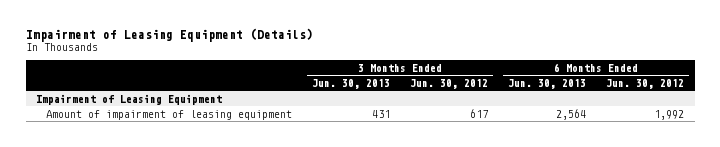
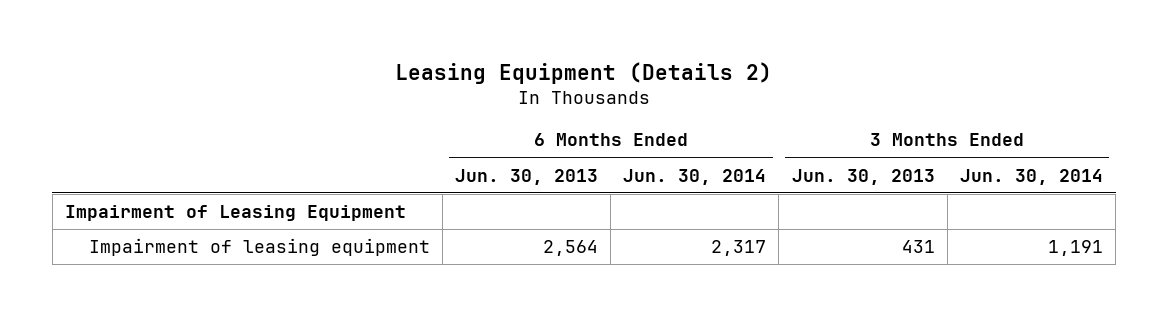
[25,28,313,43] Impairment of Leasing Equipment (Details) -> [395,62,773,85] Leasing Equipment (Details 2)
[409,78,488,89] Jun. 30, 2012 -> none
[606,78,685,89] Jun. 30, 2012 -> none
none -> [623,168,767,185] Jun. 30, 2014
none -> [960,168,1104,185] Jun. 30, 2014
[45,109,292,120] Amount of impairment of leasing equipment -> [88,238,430,257] Impairment of leasing equipment

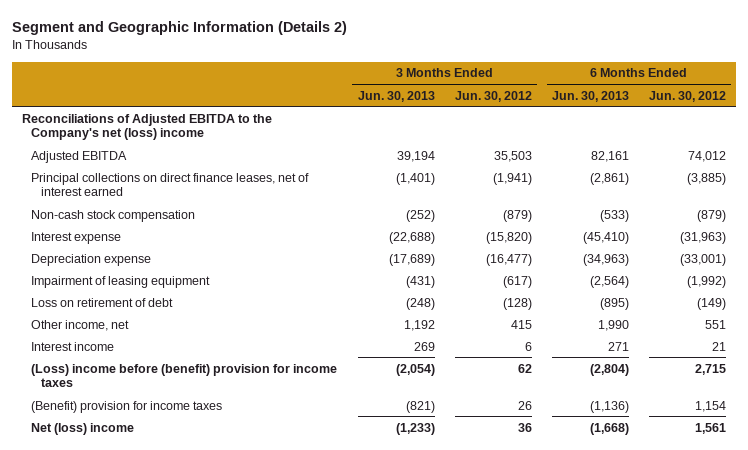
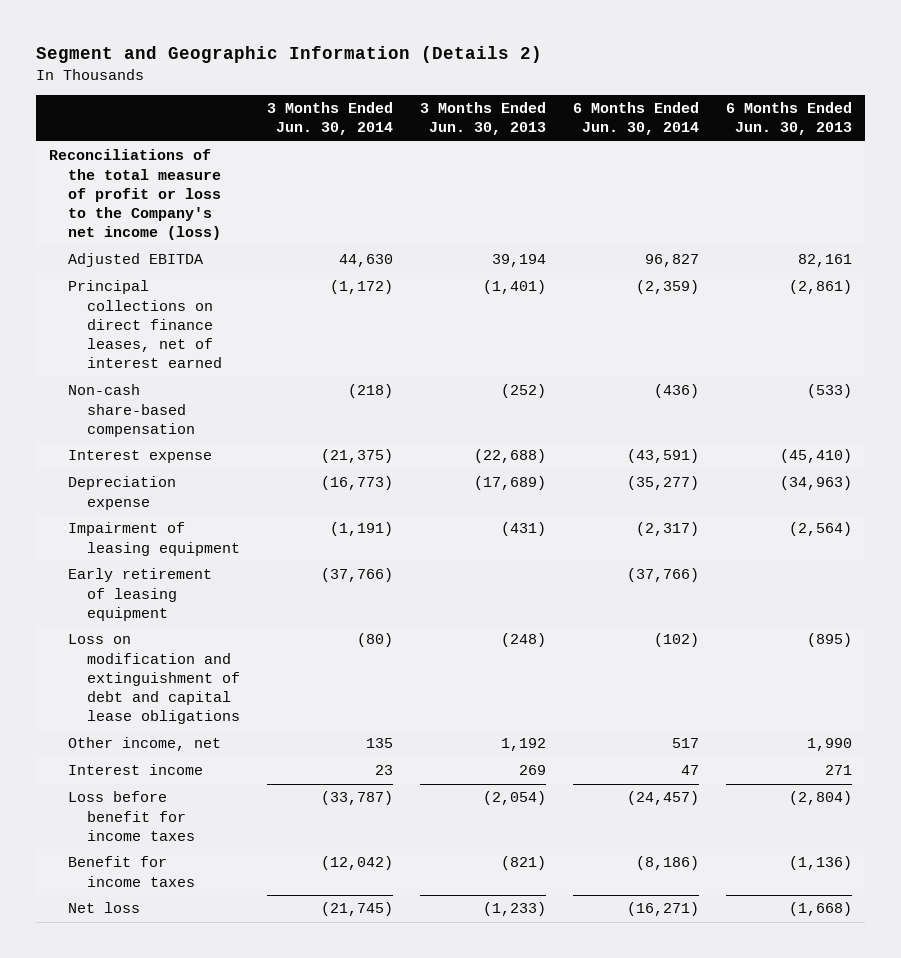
[454,90,532,102] Jun. 30, 2012 -> none
[648,90,726,102] Jun. 30, 2012 -> none
none -> [267,102,394,136] 3 Months Ended Jun. 30, 2014
none -> [572,102,699,136] 6 Months Ended Jun. 30, 2014
[22,113,273,141] Reconciliations of Adjusted EBITDA to the Company's net (loss) income -> [48,149,222,241] Reconciliations of the total measure of profit or loss to the Company's net income (loss)
[31,209,196,222] Non-cash stock compensation -> [68,384,196,437] Non-cash share-based compensation
none -> [68,568,213,621] Early retirement of leasing equipment
[31,297,174,307] Loss on retirement of debt -> [68,634,241,725] Loss on modification and extinguishment of debt and capital lease obligations
[31,363,338,388] (Loss) income before (benefit) provision for income taxes -> [68,791,196,841] Loss before benefit for income taxes
[31,400,223,413] (Benefit) provision for income taxes -> [68,856,196,887] Benefit for income taxes
[31,422,135,435] Net (loss) income -> [68,902,141,914] Net loss

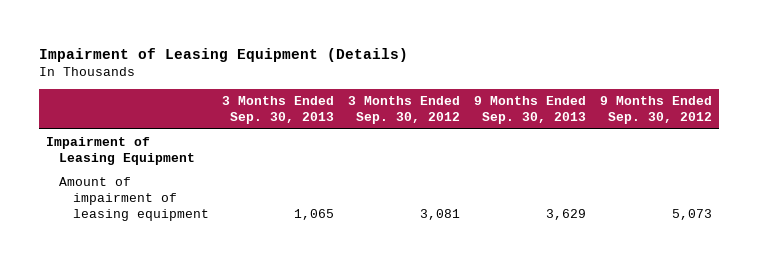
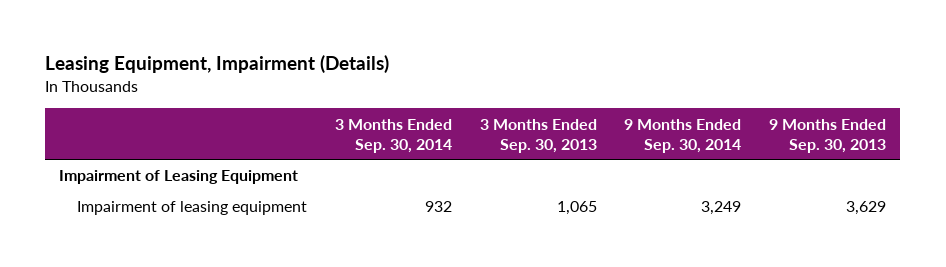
[38,47,408,62] Impairment of Leasing Equipment (Details) -> [45,55,390,74] Leasing Equipment, Impairment (Details)
[348,95,461,125] 3 Months Ended Sep. 30, 2012 -> none
[600,95,713,125] 9 Months Ended Sep. 30, 2012 -> none
none -> [334,118,452,153] 3 Months Ended Sep. 30, 2014
none -> [624,118,742,153] 9 Months Ended Sep. 30, 2014
[59,177,209,222] Amount of impairment of leasing equipment -> [76,201,307,216] Impairment of leasing equipment

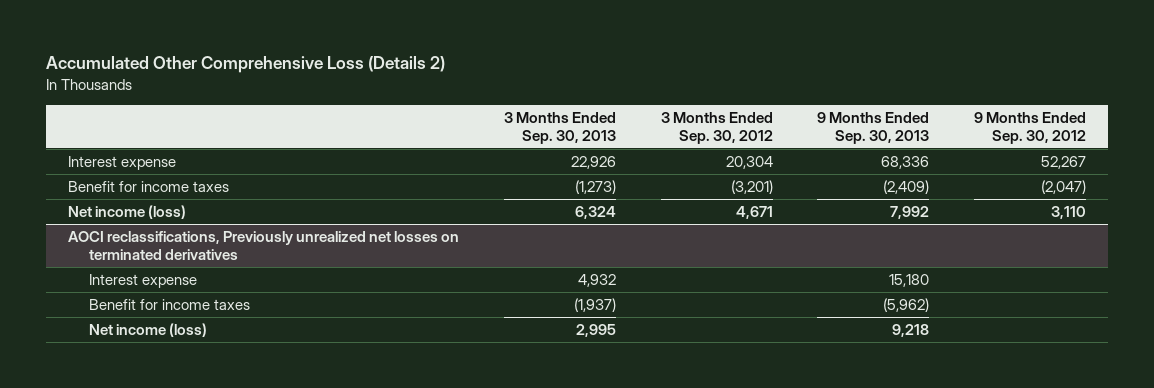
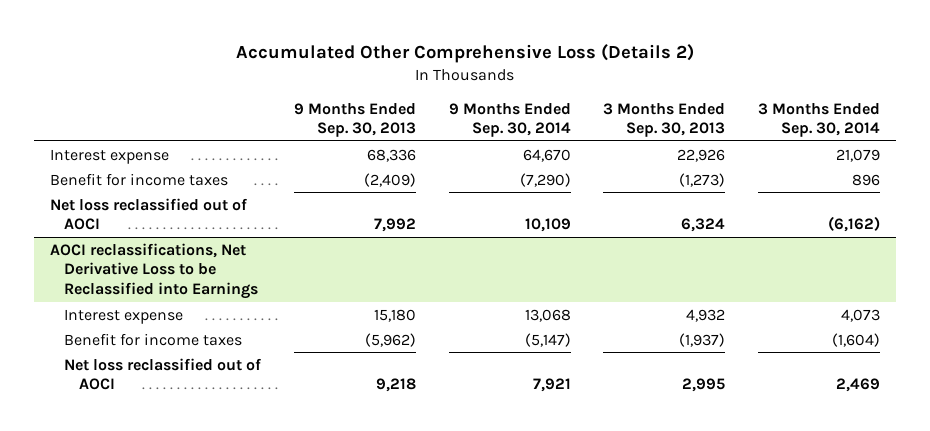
[660,111,773,144] 3 Months Ended Sep. 30, 2012 -> none
[973,111,1086,144] 9 Months Ended Sep. 30, 2012 -> none
none -> [448,102,571,138] 9 Months Ended Sep. 30, 2014
none -> [757,102,880,138] 3 Months Ended Sep. 30, 2014
[68,231,460,261] AOCI reclassifications, Previously unrealized net losses on terminated derivatives -> none
[68,205,187,220] Net income (loss) -> [49,197,247,231] Net loss reclassified out of AOCI
none -> [49,242,259,299] AOCI reclassifications, Net Derivative Loss to be Reclassified into Earnings
[88,323,207,338] Net income (loss) -> [64,357,262,391] Net loss reclassified out of AOCI

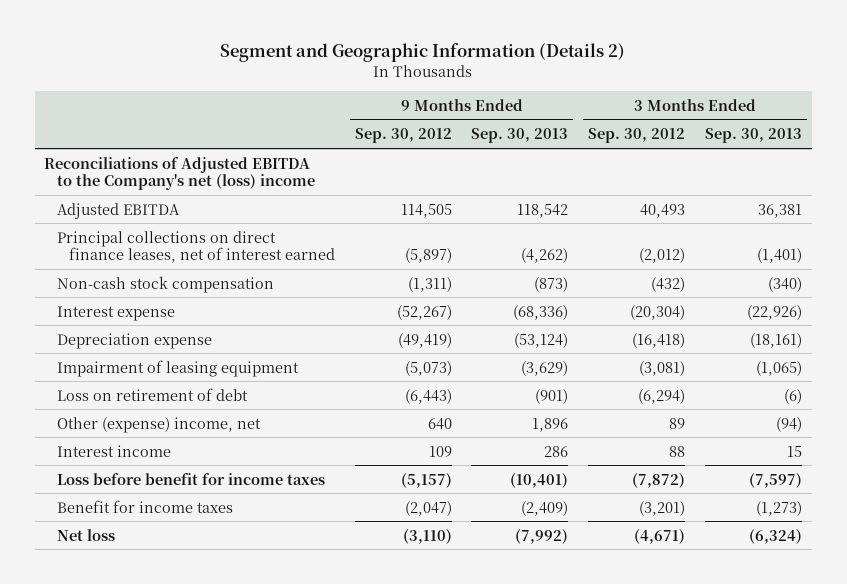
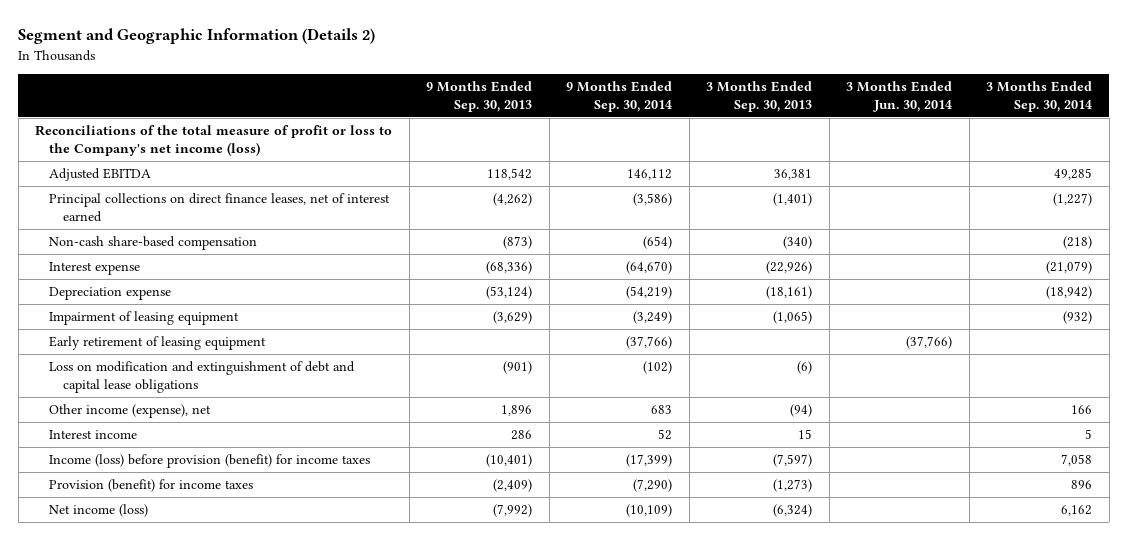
[354,128,452,144] Sep. 30, 2012 -> none
[588,128,686,144] Sep. 30, 2012 -> none
none -> [566,80,673,112] 9 Months Ended Sep. 30, 2014
none -> [846,80,953,112] 3 Months Ended Jun. 30, 2014
none -> [986,80,1093,112] 3 Months Ended Sep. 30, 2014
[44,156,315,191] Reconciliations of Adjusted EBITDA to the Company's net (loss) income -> [35,124,393,157] Reconciliations of the total measure of profit or loss to the Company's net income (loss)
[56,275,274,293] Non-cash stock compensation -> [48,235,257,250] Non-cash share-based compensation
none -> [48,335,266,350] Early retirement of leasing equipment
[56,387,248,401] Loss on retirement of debt -> [48,360,355,394] Loss on modification and extinguishment of debt and capital lease obligations
[56,416,261,433] Other (expense) income, net -> [48,403,211,418] Other income (expense), net
[56,472,325,485] Loss before benefit for income taxes -> [48,453,370,468] Income (loss) before provision (benefit) for income taxes
[56,499,233,513] Benefit for income taxes -> [48,478,253,492] Provision (benefit) for income taxes
[56,528,115,541] Net loss -> [48,503,148,517] Net income (loss)

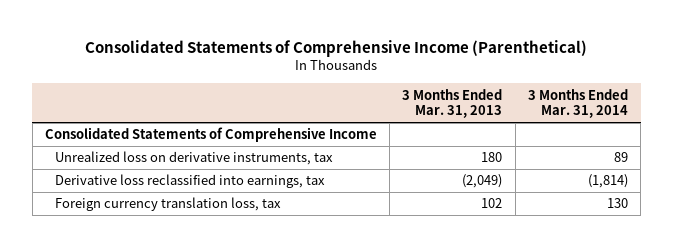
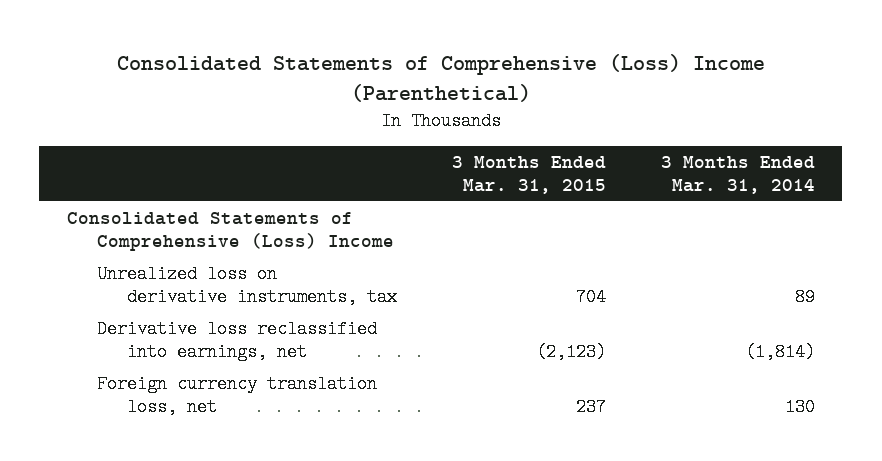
[85,39,588,57] Consolidated Statements of Comprehensive Income (Parenthetical) -> [116,53,765,102] Consolidated Statements of Comprehensive (Loss) Income (Parenthetical)
[402,88,503,119] 3 Months Ended Mar. 31, 2013 -> none
none -> [451,155,606,194] 3 Months Ended Mar. 31, 2015
[44,127,377,143] Consolidated Statements of Comprehensive Income -> [66,212,394,251] Consolidated Statements of Comprehensive (Loss) Income
[55,174,326,189] Derivative loss reclassified into earnings, tax -> [96,320,377,361] Derivative loss reclassified into earnings, net
[55,197,282,212] Foreign currency translation loss, tax -> [96,375,377,416] Foreign currency translation loss, net

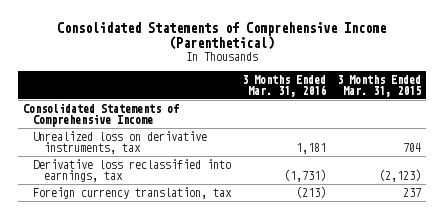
[116,53,765,102] Consolidated Statements of Comprehensive (Loss) Income (Parenthetical) -> [57,21,387,50] Consolidated Statements of Comprehensive Income (Parenthetical)
[660,155,815,194] 3 Months Ended Mar. 31, 2014 -> none
none -> [242,74,327,97] 3 Months Ended Mar. 31, 2016
[66,212,394,251] Consolidated Statements of Comprehensive (Loss) Income -> [23,102,180,128] Consolidated Statements of Comprehensive Income
[96,320,377,361] Derivative loss reclassified into earnings, net -> [33,158,232,183] Derivative loss reclassified into earnings, tax
[96,375,377,416] Foreign currency translation loss, net -> [33,186,233,199] Foreign currency translation, tax

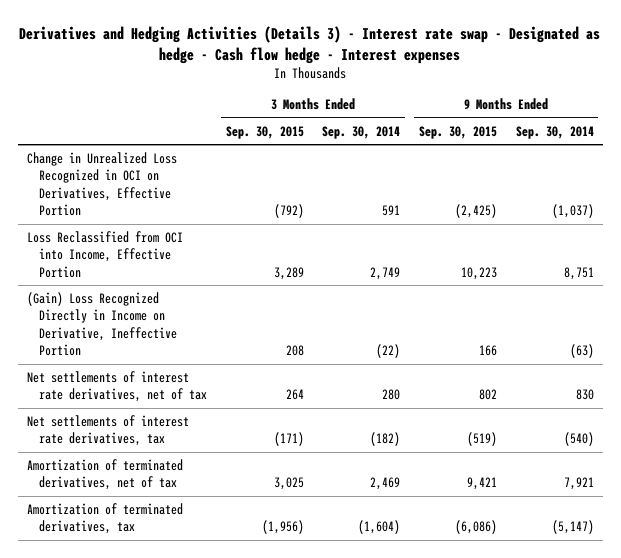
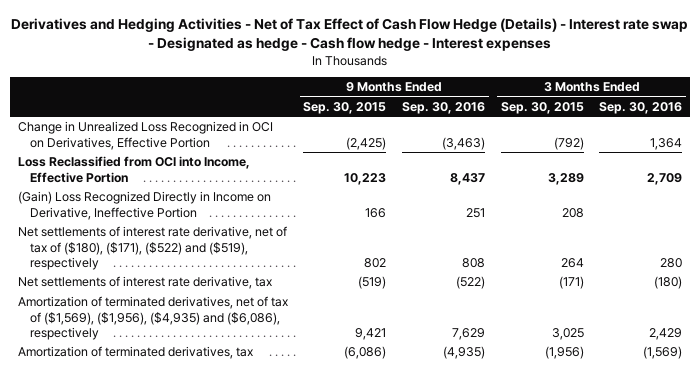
[19,25,601,64] Derivatives and Hedging Activities (Details 3) - Interest rate swap - Designated as hedge - Cash flow hedge - Interest expenses -> [11,18,689,52] Derivatives and Hedging Activities - Net of Tax Effect of Cash Flow Hedge (Details) - Interest rate swap - Designated as hedge - Cash flow hedge - Interest expenses
[322,125,401,139] Sep. 30, 2014 -> none
[515,125,594,139] Sep. 30, 2014 -> none
none -> [402,102,486,115] Sep. 30, 2016
none -> [599,102,683,115] Sep. 30, 2016
[27,370,207,403] Net settlements of interest rate derivatives, net of tax -> [17,226,287,270] Net settlements of interest rate derivative, net of tax of ($180), ($171), ($522) and ($519), respectively
[27,414,190,447] Net settlements of interest rate derivatives, tax -> [17,276,272,290] Net settlements of interest rate derivative, tax
[27,458,184,491] Amortization of terminated derivatives, net of tax -> [17,296,288,340] Amortization of terminated derivatives, net of tax of ($1,569), ($1,956), ($4,935) and ($6,086), respectively

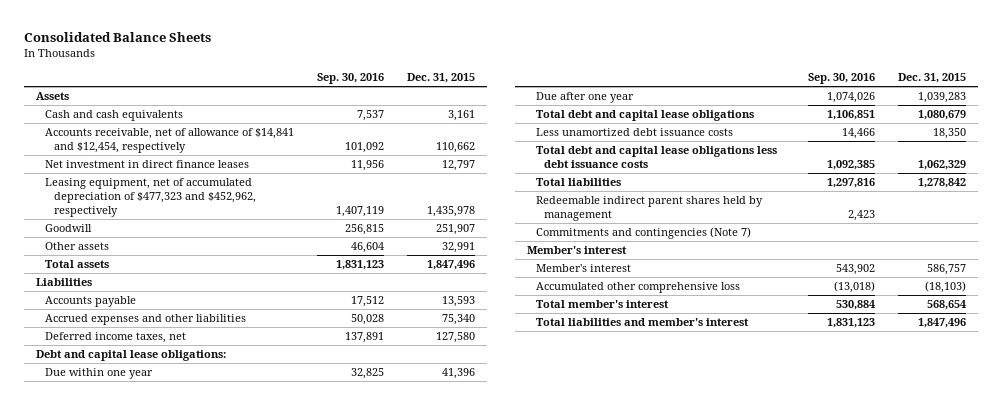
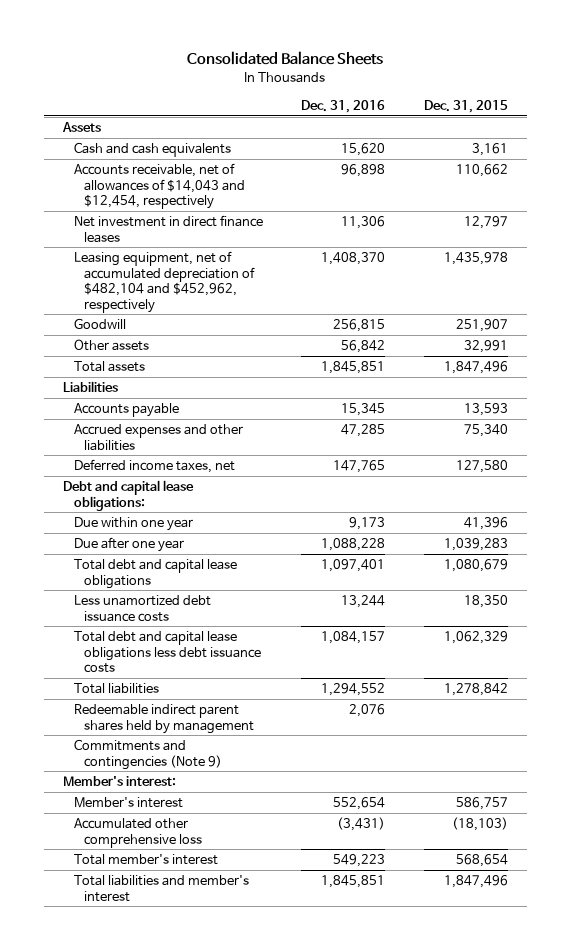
[316,73,384,85] Sep. 30, 2016 -> none
none -> [301,99,386,113] Dec. 31, 2016
[44,128,294,153] Accounts receivable, net of allowance of $14,841 and $12,454, respectively -> [73,163,246,210] Accounts receivable, net of allowances of $14,043 and $12,454, respectively
[44,178,256,217] Leasing equipment, net of accumulated depreciation of $477,323 and $452,962, respectively -> [73,251,256,313] Leasing equipment, net of accumulated depreciation of $482,104 and $452,962, respectively
[535,227,751,240] Commitments and contingencies (Note 7) -> [73,739,223,770] Commitments and contingencies (Note 9)
[526,246,627,255] Member's interest -> [62,776,176,787] Member's interest:

